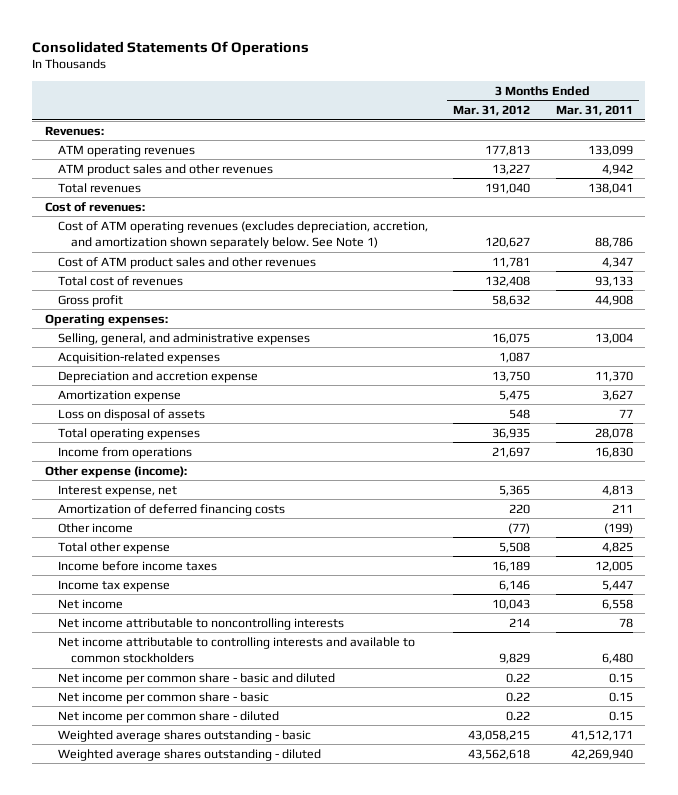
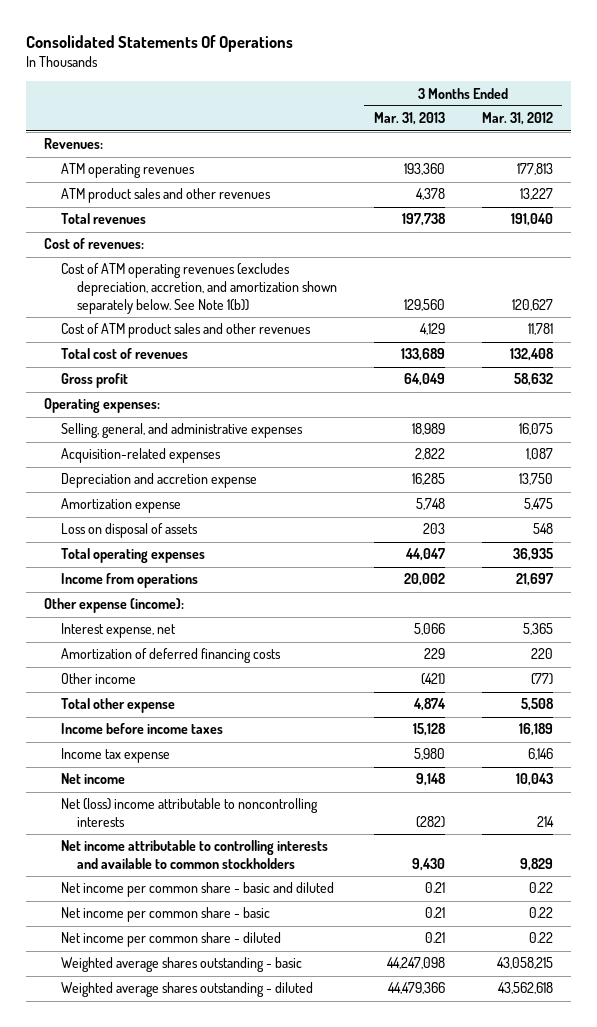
[555,104,633,116] Mar. 31, 2011 -> none
none -> [373,112,445,126] Mar. 31, 2013
[57,220,428,249] Cost of ATM operating revenues (excludes depreciation, accretion, and amortization shown separately below. See Note 1) -> [60,263,337,314] Cost of ATM operating revenues (excludes depreciation, accretion, and amortization shown separately below. See Note 1(b))
[57,617,344,630] Net income attributable to noncontrolling interests -> [60,798,318,828] Net (loss) income attributable to noncontrolling interests

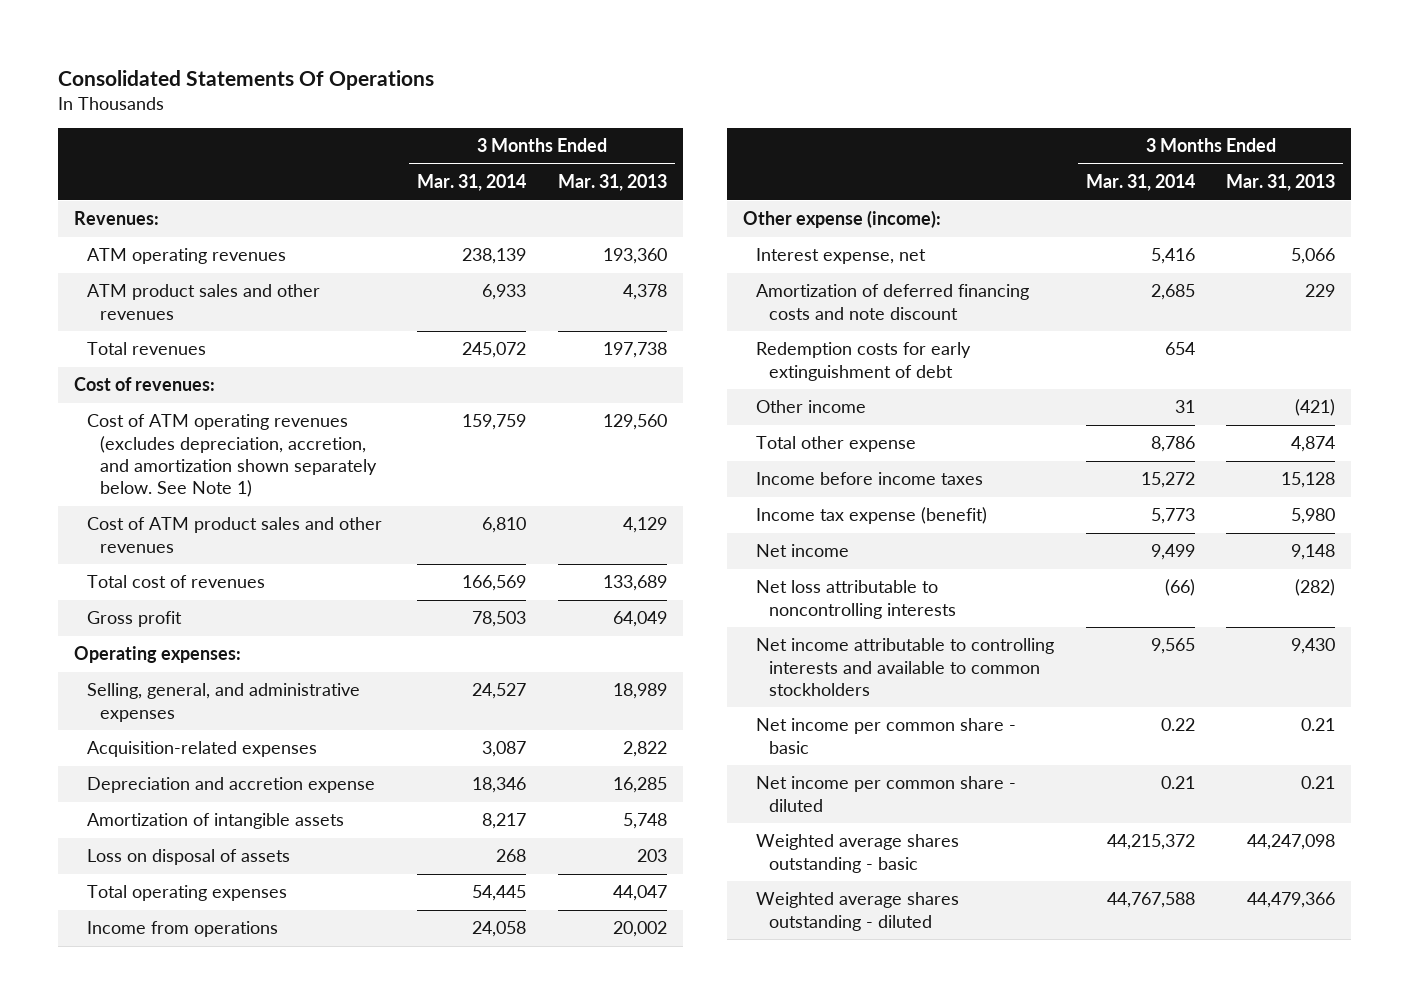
[481,112,553,126] Mar. 31, 2012 -> none
none -> [417,174,527,192] Mar. 31, 2014
[60,263,337,314] Cost of ATM operating revenues (excludes depreciation, accretion, and amortization shown separately below. See Note 1(b)) -> [87,414,378,497] Cost of ATM operating revenues (excludes depreciation, accretion, and amortization shown separately below. See Note 1)
[60,498,181,514] Amortization expense -> [87,813,345,830] Amortization of intangible assets
[60,648,281,664] Amortization of deferred financing costs -> [755,284,1029,320] Amortization of deferred financing costs and note discount
none -> [755,342,971,381] Redemption costs for early extinguishment of debt
[60,748,170,764] Income tax expense -> [755,507,987,525] Income tax expense (benefit)
[60,798,318,828] Net (loss) income attributable to noncontrolling interests -> [755,580,957,619] Net loss attributable to noncontrolling interests
[60,882,334,898] Net income per common share - basic and diluted -> none

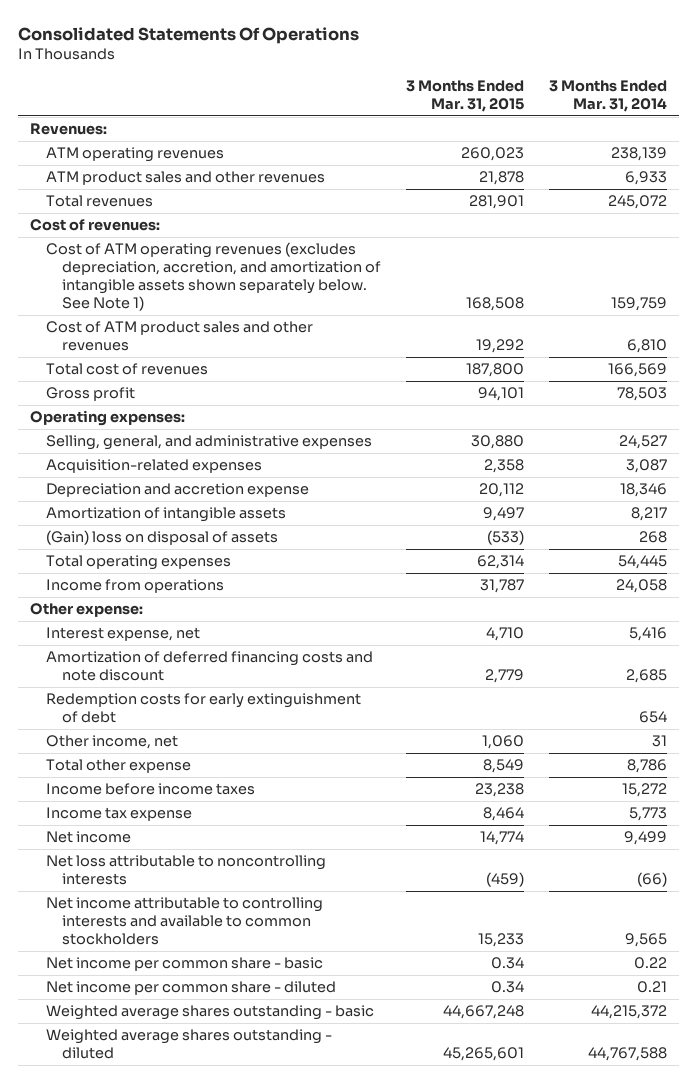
[557,174,667,192] Mar. 31, 2013 -> none
none -> [406,79,525,112] 3 Months Ended Mar. 31, 2015
[87,414,378,497] Cost of ATM operating revenues (excludes depreciation, accretion, and amortization shown separately below. See Note 1) -> [46,242,382,312] Cost of ATM operating revenues (excludes depreciation, accretion, and amortization of intangible assets shown separately below. See Note 1)
[87,849,291,866] Loss on disposal of assets -> [46,530,279,546] (Gain) loss on disposal of assets
[742,210,941,229] Other expense (income): -> [30,603,144,618] Other expense:
[755,400,866,414] Other income -> [46,735,179,750] Other income, net
[755,507,987,525] Income tax expense (benefit) -> [46,807,193,822] Income tax expense

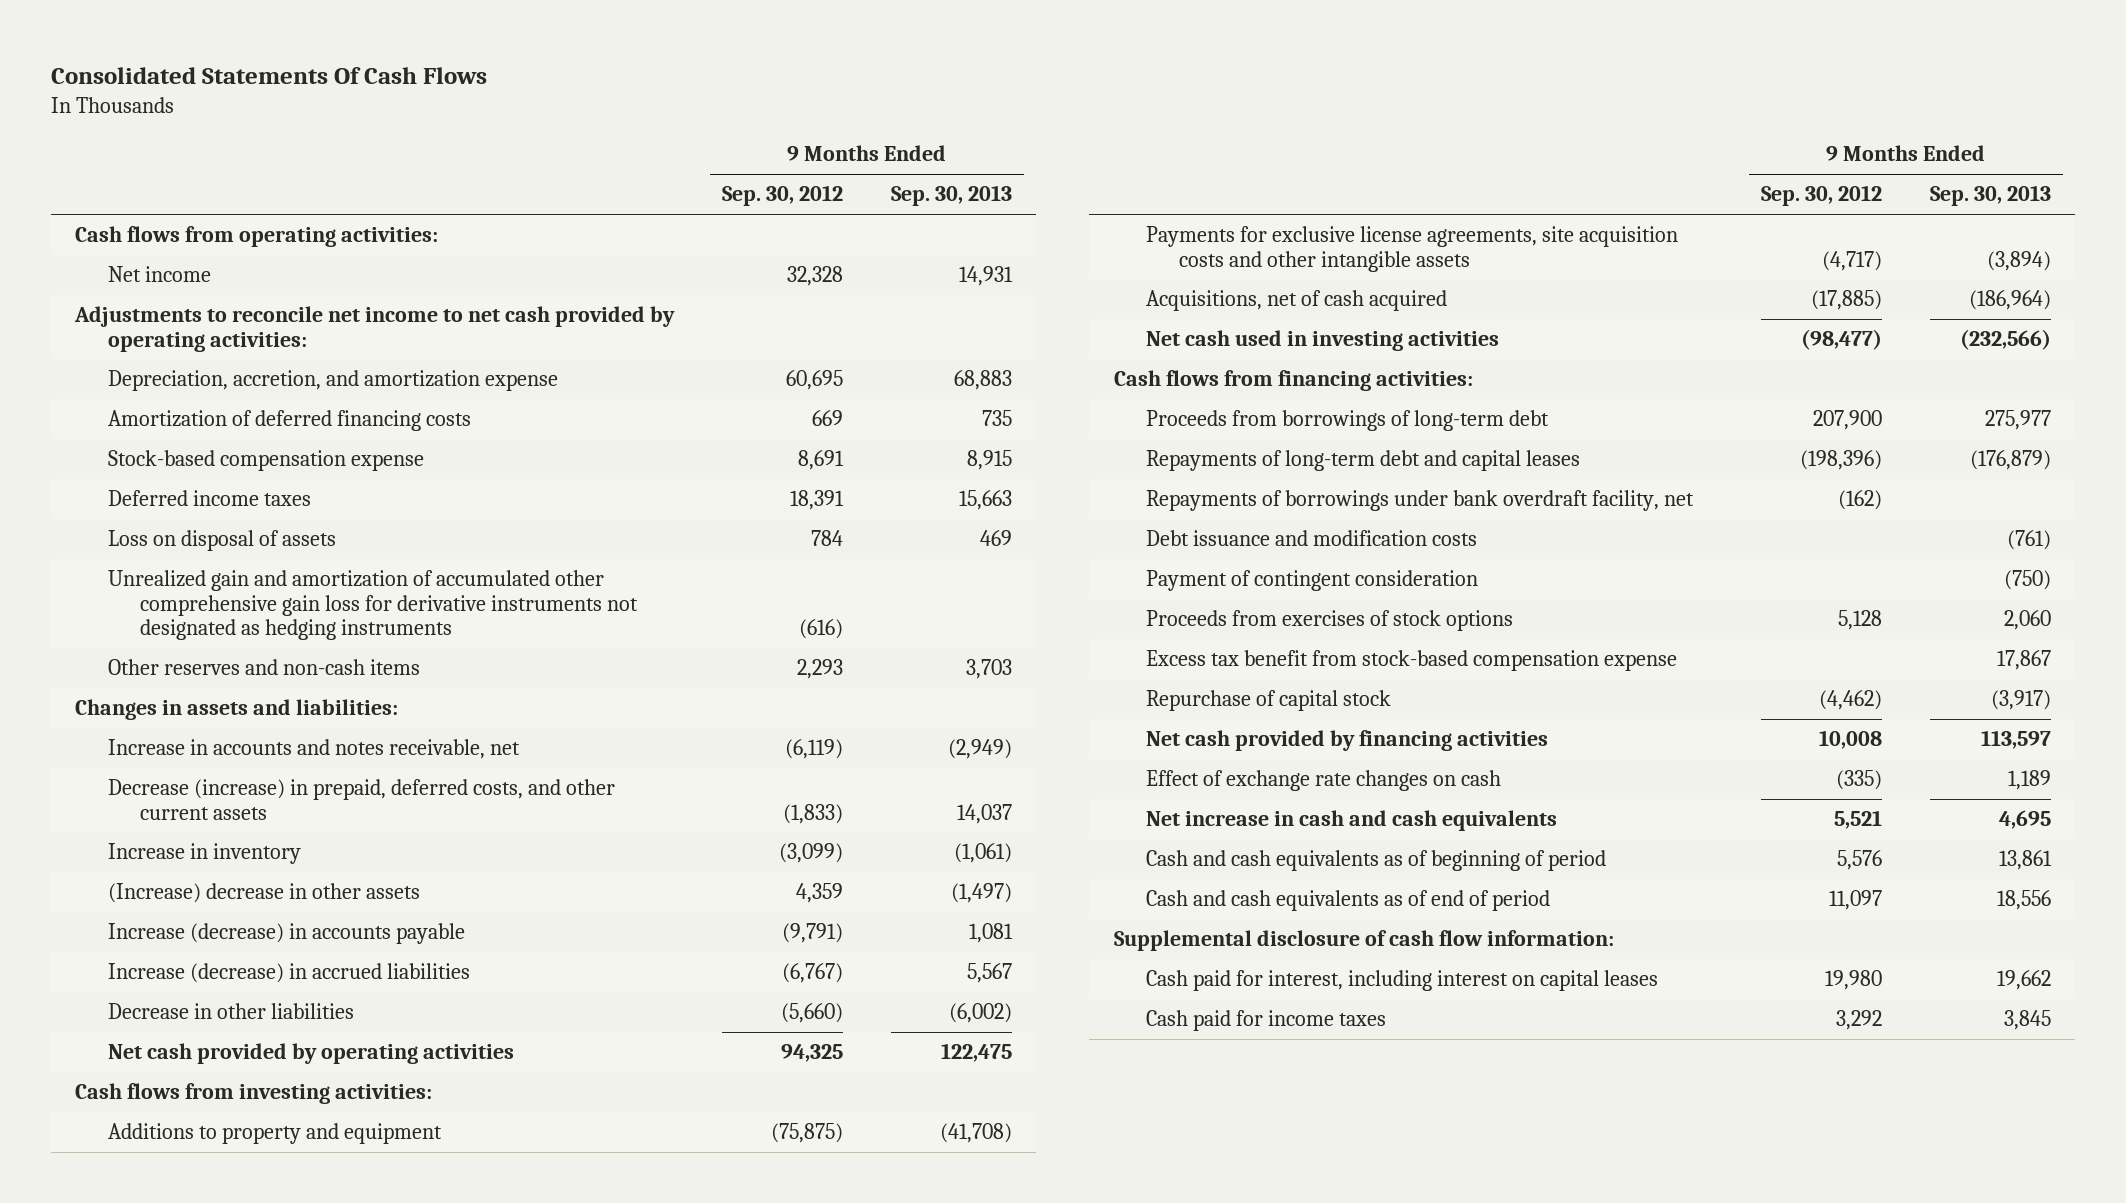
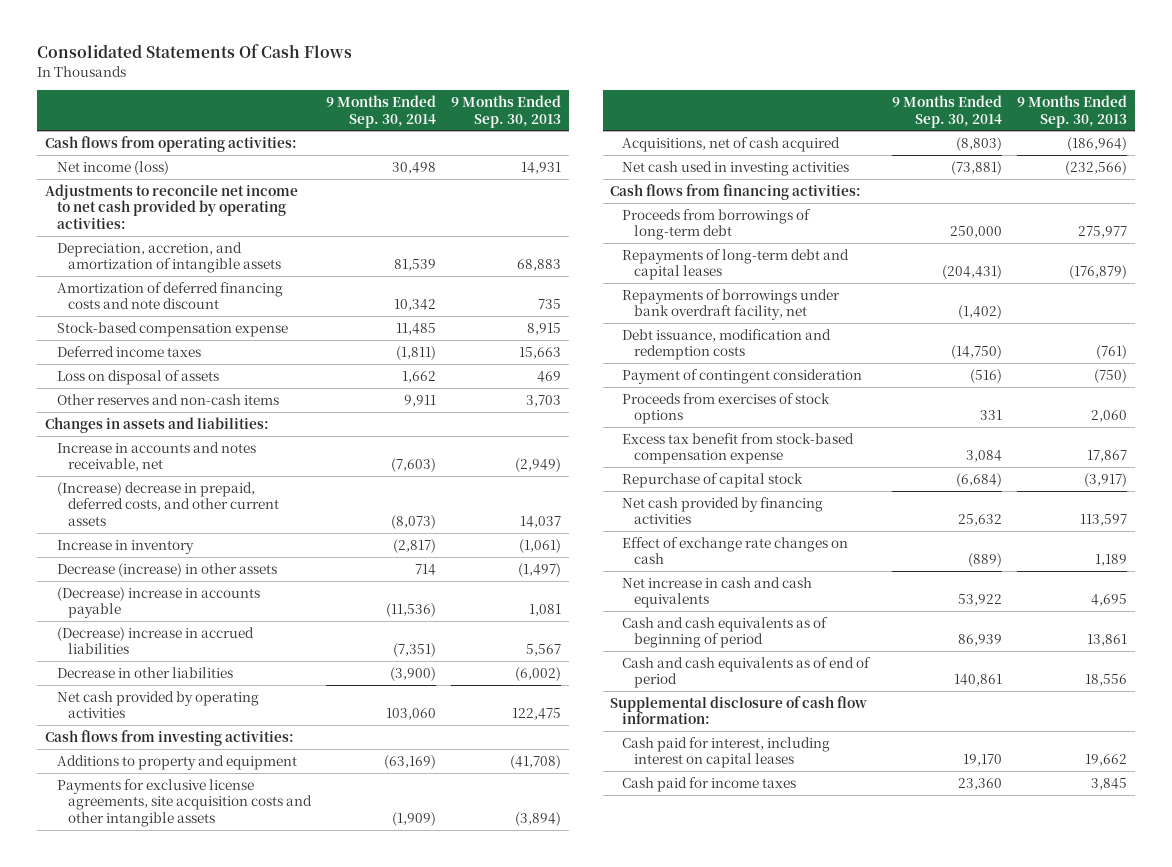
[722,185,844,207] Sep. 30, 2012 -> none
none -> [326,95,437,128] 9 Months Ended Sep. 30, 2014
[107,266,211,283] Net income -> [56,160,169,175] Net income (loss)
[107,370,558,392] Depreciation, accretion, and amortization expense -> [56,241,282,274] Depreciation, accretion, and amortization of intangible assets
[107,410,471,432] Amortization of deferred financing costs -> [56,281,283,310] Amortization of deferred financing costs and note discount
[107,570,639,641] Unrealized gain and amortization of accumulated other comprehensive gain loss for derivative instruments not designated as hedging instruments -> none
[107,779,615,820] Decrease (increase) in prepaid, deferred costs, and other current assets -> [56,481,280,526] (Increase) decrease in prepaid, deferred costs, and other current assets
[107,883,420,904] (Increase) decrease in other assets -> [56,562,277,577] Decrease (increase) in other assets
[107,923,465,945] Increase (decrease) in accounts payable -> [56,586,260,619] (Decrease) increase in accounts payable
[107,963,470,984] Increase (decrease) in accrued liabilities -> [56,626,254,655] (Decrease) increase in accrued liabilities
[1146,530,1478,547] Debt issuance and modification costs -> [622,328,832,361] Debt issuance, modification and redemption costs

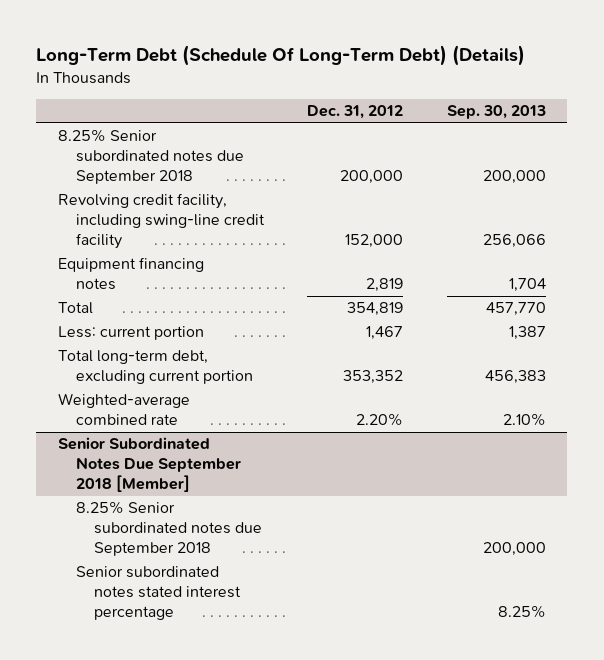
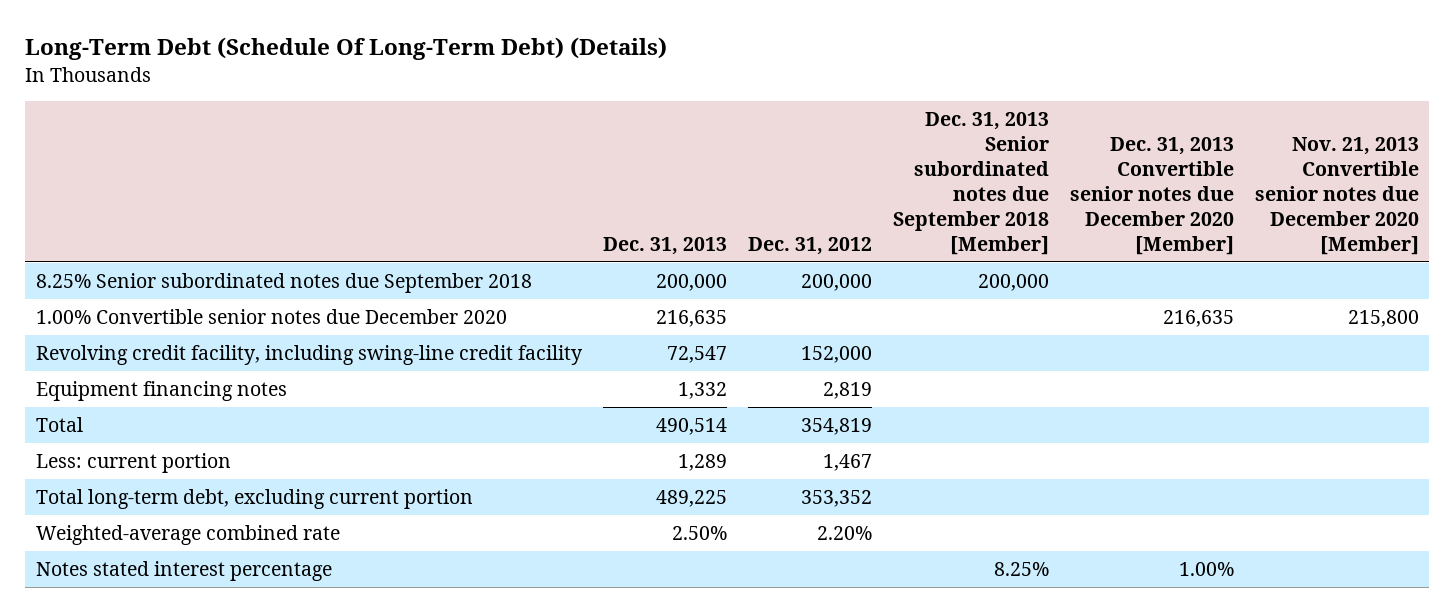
[446,105,546,120] Sep. 30, 2013 -> none
none -> [602,236,727,255] Dec. 31, 2013
none -> [892,112,1049,255] Dec. 31, 2013 Senior subordinated notes due September 2018 [Member]
none -> [1069,137,1234,255] Dec. 31, 2013 Convertible senior notes due December 2020 [Member]
none -> [1254,137,1419,255] Nov. 21, 2013 Convertible senior notes due December 2020 [Member]
none -> [35,308,507,324] 1.00% Convertible senior notes due December 2020
[58,437,242,492] Senior Subordinated Notes Due September 2018 [Member] -> none
[76,501,263,556] 8.25% Senior subordinated notes due September 2018 -> none
[76,566,242,620] Senior subordinated notes stated interest percentage -> [35,560,332,581] Notes stated interest percentage

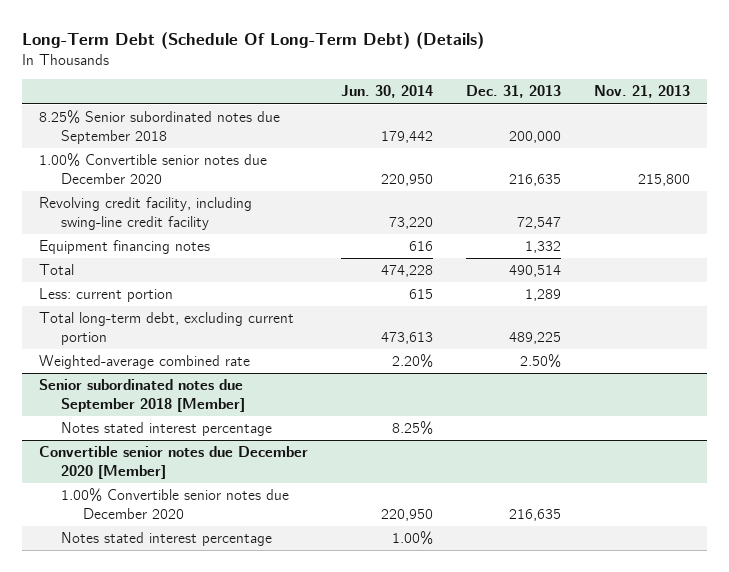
[747,236,872,255] Dec. 31, 2012 -> none
[892,112,1049,255] Dec. 31, 2013 Senior subordinated notes due September 2018 [Member] -> none
[1069,137,1234,255] Dec. 31, 2013 Convertible senior notes due December 2020 [Member] -> none
[1254,137,1419,255] Nov. 21, 2013 Convertible senior notes due December 2020 [Member] -> none
none -> [341,85,434,99] Jun. 30, 2014
none -> [594,85,691,99] Nov. 21, 2013
none -> [38,379,245,412] Senior subordinated notes due September 2018 [Member]
none -> [38,446,308,479] Convertible senior notes due December 2020 [Member]
none -> [60,488,289,519] 1.00% Convertible senior notes due December 2020
none -> [60,532,272,547] Notes stated interest percentage

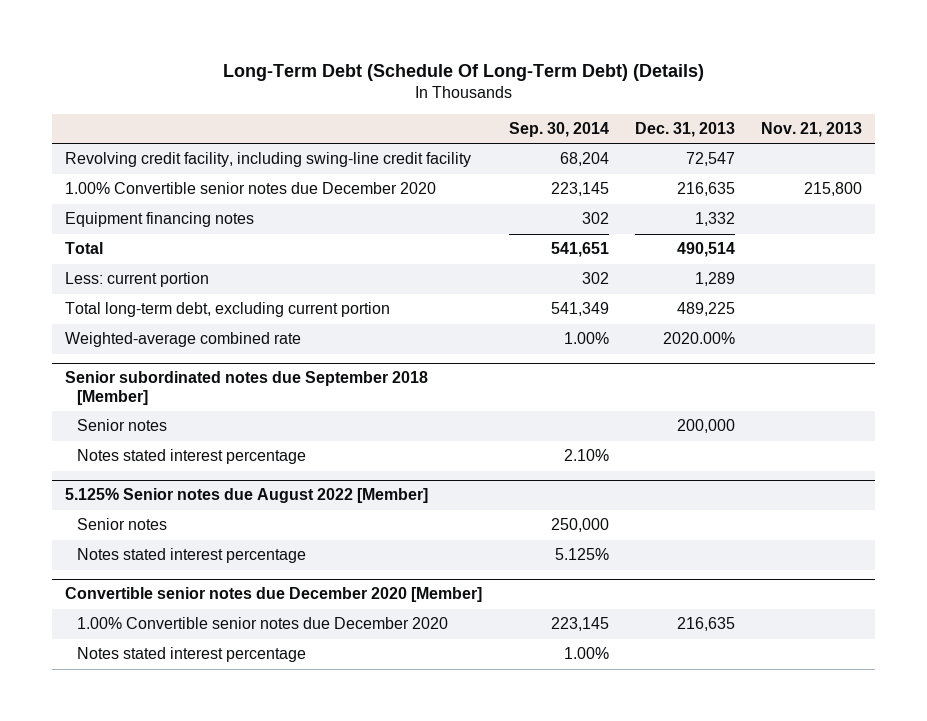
[341,85,434,99] Jun. 30, 2014 -> none
none -> [508,122,609,138] Sep. 30, 2014
[38,110,280,144] 8.25% Senior subordinated notes due September 2018 -> none
[38,153,267,184] 1.00% Convertible senior notes due December 2020 -> [65,182,437,195] 1.00% Convertible senior notes due December 2020
[520,354,562,369] 2.50% -> [662,332,735,345] 2020.00%
none -> [77,419,168,432] Senior notes
none -> [65,488,429,504] 5.125% Senior notes due August 2022 [Member]
none -> [77,518,168,531] Senior notes
none -> [77,548,307,564] Notes stated interest percentage

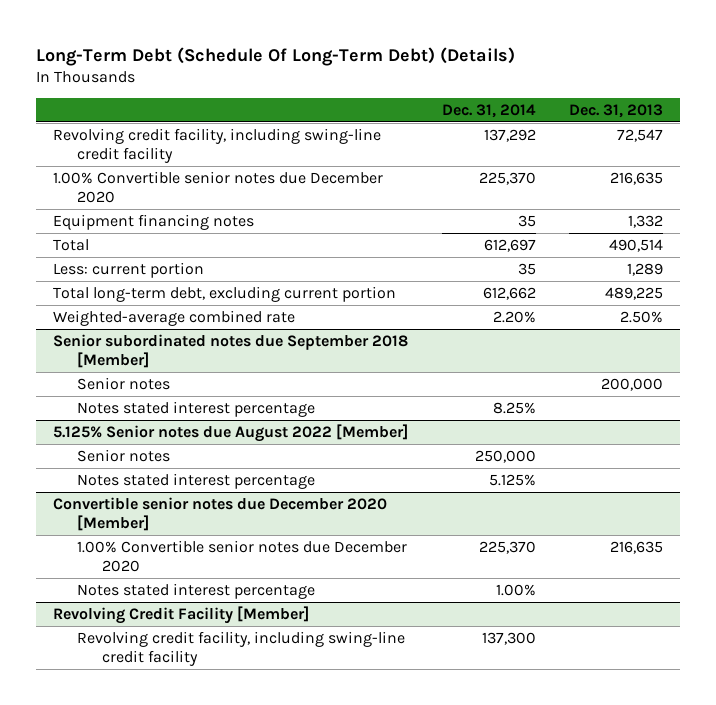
[508,122,609,138] Sep. 30, 2014 -> none
[760,122,862,138] Nov. 21, 2013 -> none
none -> [441,103,536,118] Dec. 31, 2014
[662,332,735,345] 2020.00% -> [620,311,664,324] 2.50%
none -> [52,606,309,625] Revolving Credit Facility [Member]
none -> [77,631,406,667] Revolving credit facility, including swing-line credit facility

